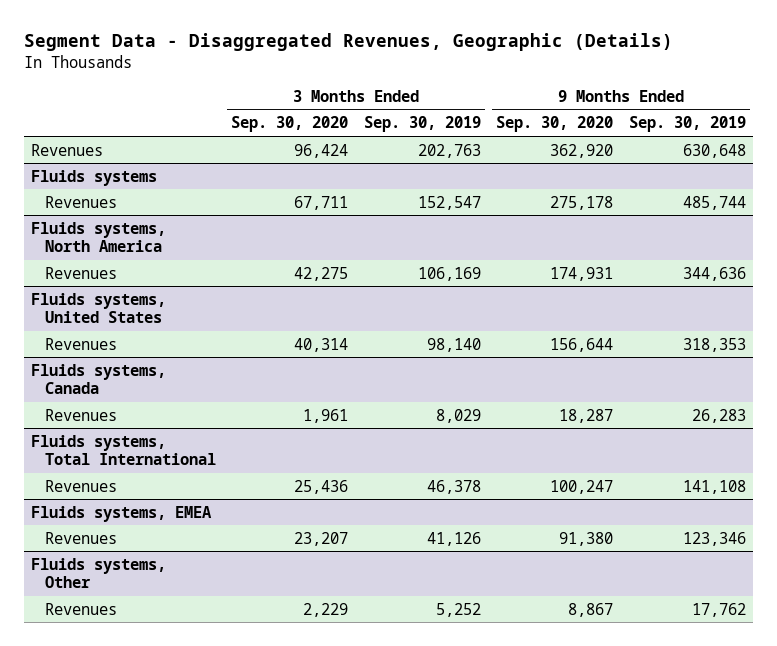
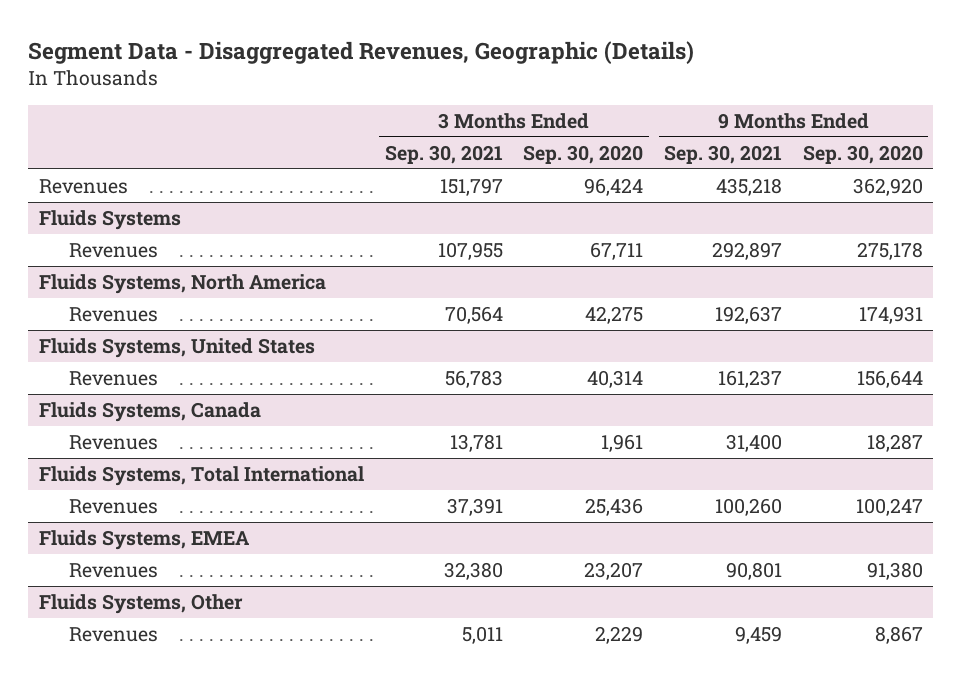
[363,116,481,133] Sep. 30, 2019 -> none
[628,116,746,133] Sep. 30, 2019 -> none
none -> [384,144,503,164] Sep. 30, 2021
none -> [664,144,783,164] Sep. 30, 2021
[31,169,158,186] Fluids systems -> [38,210,181,231] Fluids Systems
[31,221,167,253] Fluids systems, North America -> [38,274,326,295] Fluids Systems, North America
[31,292,167,324] Fluids systems, United States -> [38,338,315,359] Fluids Systems, United States
[31,363,167,395] Fluids systems, Canada -> [38,402,261,423] Fluids Systems, Canada
[31,434,216,466] Fluids systems, Total International -> [38,466,364,487] Fluids Systems, Total International
[31,505,213,522] Fluids systems, EMEA -> [38,530,249,551] Fluids Systems, EMEA
[31,557,167,589] Fluids systems, Other -> [38,594,243,615] Fluids Systems, Other

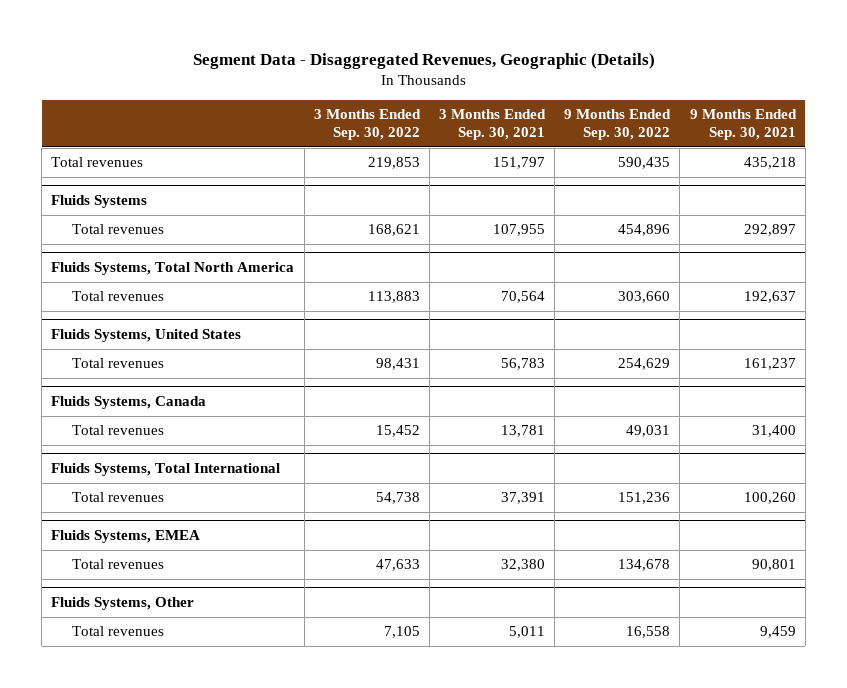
[523,144,644,164] Sep. 30, 2020 -> none
[803,144,924,164] Sep. 30, 2020 -> none
none -> [313,109,421,140] 3 Months Ended Sep. 30, 2022
none -> [564,109,672,140] 9 Months Ended Sep. 30, 2022
[38,179,128,195] Revenues -> [51,157,144,168] Total revenues
[68,243,158,259] Revenues -> [71,224,164,235] Total revenues
[38,274,326,295] Fluids Systems, North America -> [51,262,295,276] Fluids Systems, Total North America
[68,307,158,323] Revenues -> [71,291,164,302] Total revenues
[68,371,158,387] Revenues -> [71,358,164,369] Total revenues
[68,435,158,451] Revenues -> [71,425,164,436] Total revenues
[68,499,158,515] Revenues -> [71,492,164,503] Total revenues
[68,563,158,579] Revenues -> [71,559,164,570] Total revenues
[68,627,158,643] Revenues -> [71,626,164,637] Total revenues

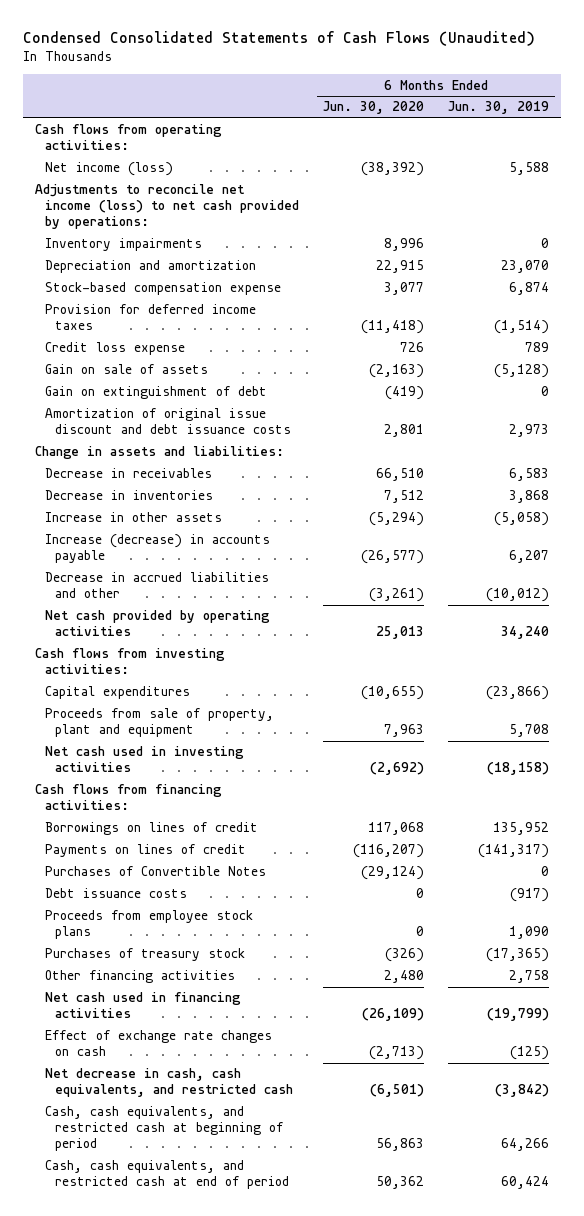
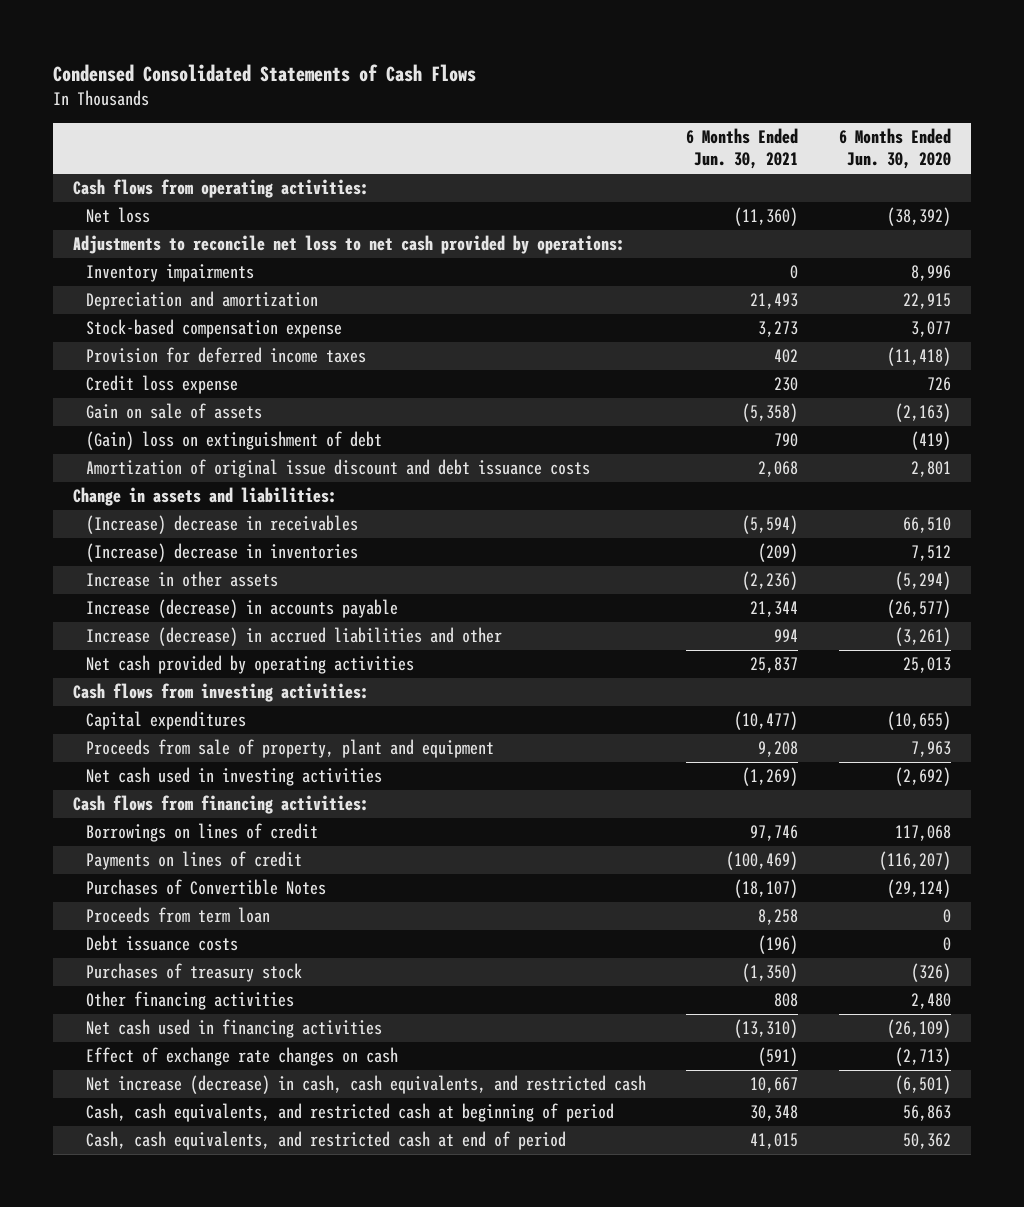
[22,31,535,47] Condensed Consolidated Statements of Cash Flows (Unaudited) -> [52,63,476,82] Condensed Consolidated Statements of Cash Flows
[448,101,550,115] Jun. 30, 2019 -> none
none -> [686,127,799,170] 6 Months Ended Jun. 30, 2021
[44,162,173,177] Net income (loss) -> [86,207,151,224] Net loss
[34,184,299,230] Adjustments to reconcile net income (loss) to net cash provided by operations: -> [72,235,625,255] Adjustments to reconcile net loss to net cash provided by operations:
[44,386,267,400] Gain on extinguishment of debt -> [86,431,383,451] (Gain) loss on extinguishment of debt
[44,468,212,479] Decrease in receivables -> [86,515,359,535] (Increase) decrease in receivables
[44,490,213,501] Decrease in inventories -> [86,543,359,563] (Increase) decrease in inventories
[44,572,269,599] Decrease in accrued liabilities and other -> [86,627,503,647] Increase (decrease) in accrued liabilities and other
none -> [86,907,271,924] Proceeds from term loan
[44,910,253,940] Proceeds from employee stock plans -> none
[44,1068,294,1098] Net decrease in cash, cash equivalents, and restricted cash -> [86,1075,647,1095] Net increase (decrease) in cash, cash equivalents, and restricted cash

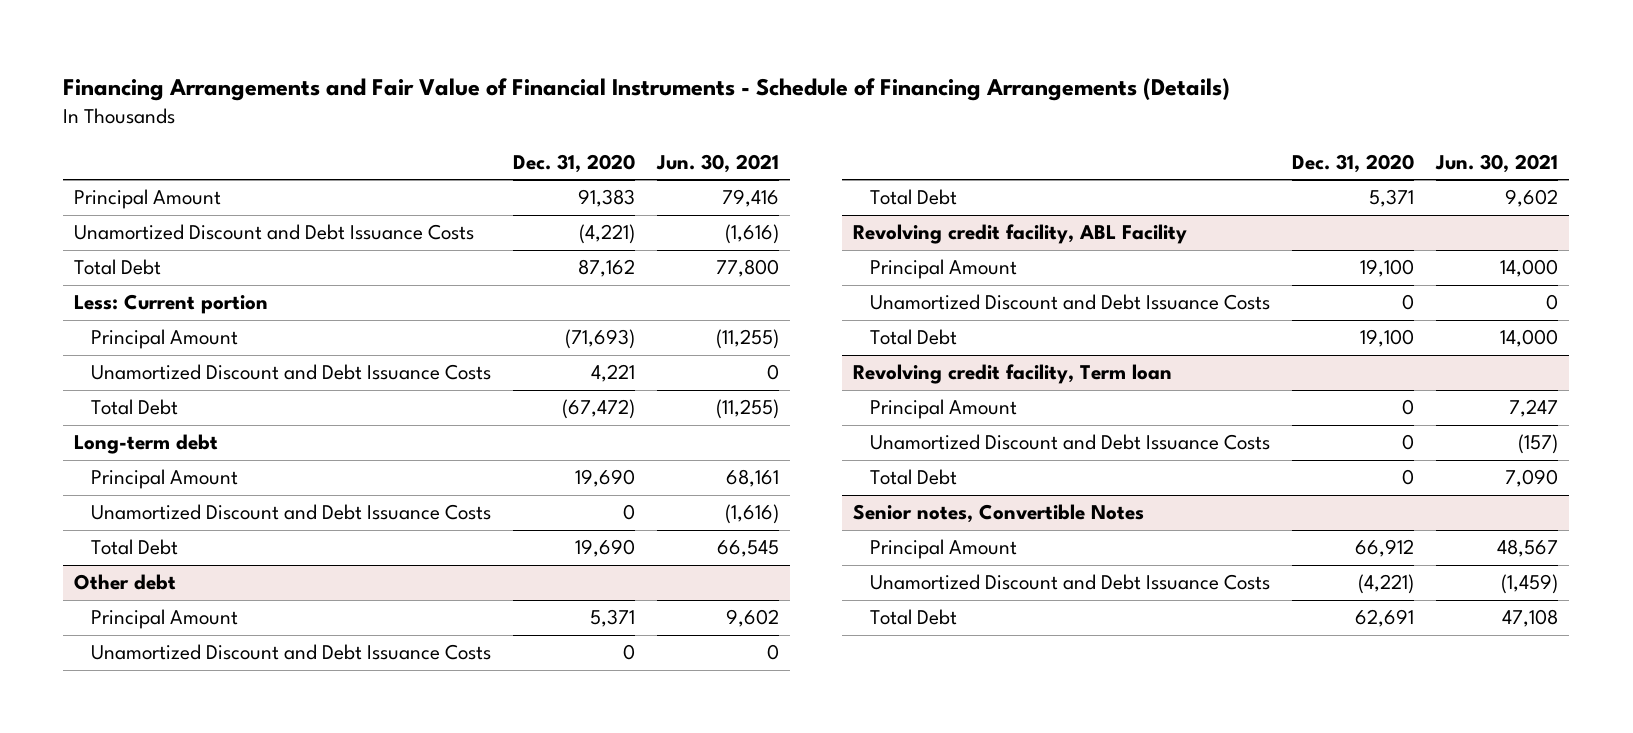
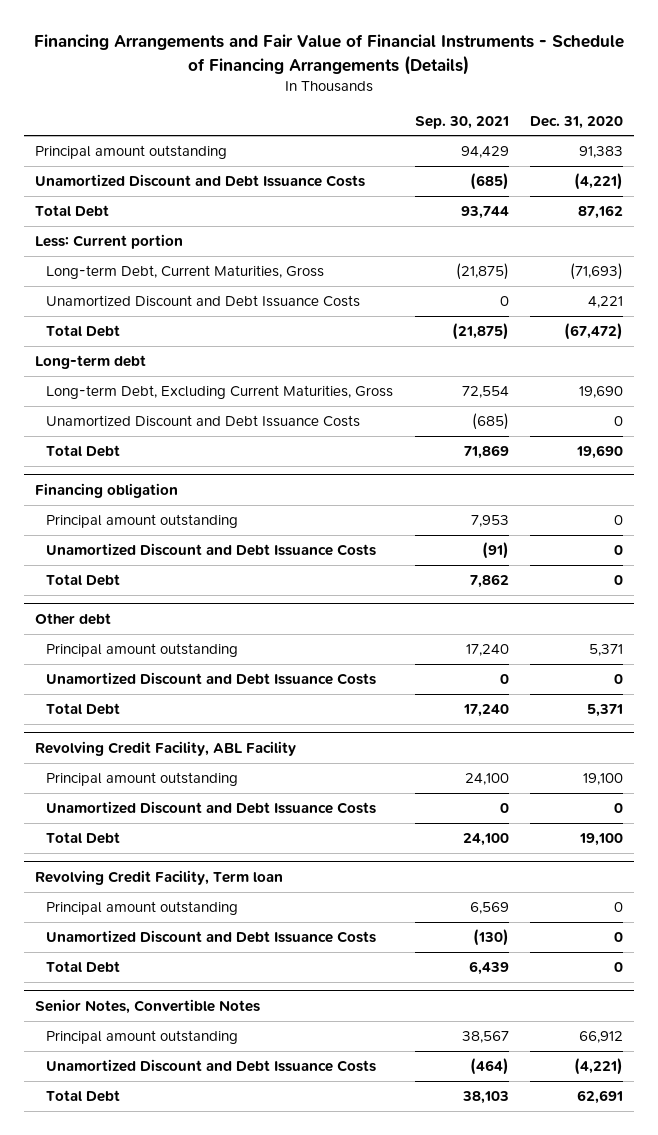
[656,153,780,173] Jun. 30, 2021 -> none
none -> [414,115,509,129] Sep. 30, 2021
[74,189,222,210] Principal Amount -> [35,144,228,159] Principal amount outstanding
[91,329,239,350] Principal Amount -> [45,264,324,279] Long-term Debt, Current Maturities, Gross
[91,469,239,490] Principal Amount -> [45,384,393,399] Long-term Debt, Excluding Current Maturities, Gross
none -> [35,482,179,498] Financing obligation
none -> [45,513,238,528] Principal amount outstanding
none -> [45,542,376,556] Unamortized Discount and Debt Issuance Costs
none -> [45,573,120,586] Total Debt
[91,609,239,630] Principal Amount -> [45,642,238,657] Principal amount outstanding
[853,224,1188,245] Revolving credit facility, ABL Facility -> [35,740,297,756] Revolving Credit Facility, ABL Facility
[870,259,1018,280] Principal Amount -> [45,771,238,786] Principal amount outstanding
[853,364,1173,385] Revolving credit facility, Term loan -> [35,869,284,885] Revolving Credit Facility, Term loan
[870,399,1018,420] Principal Amount -> [45,900,238,915] Principal amount outstanding
[853,504,1145,524] Senior notes, Convertible Notes -> [35,998,261,1014] Senior Notes, Convertible Notes
[870,539,1018,560] Principal Amount -> [45,1029,238,1044] Principal amount outstanding

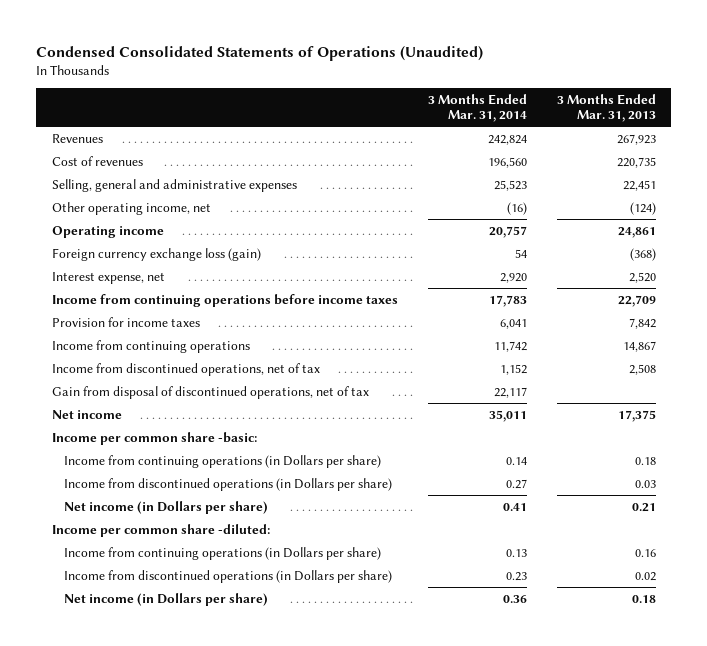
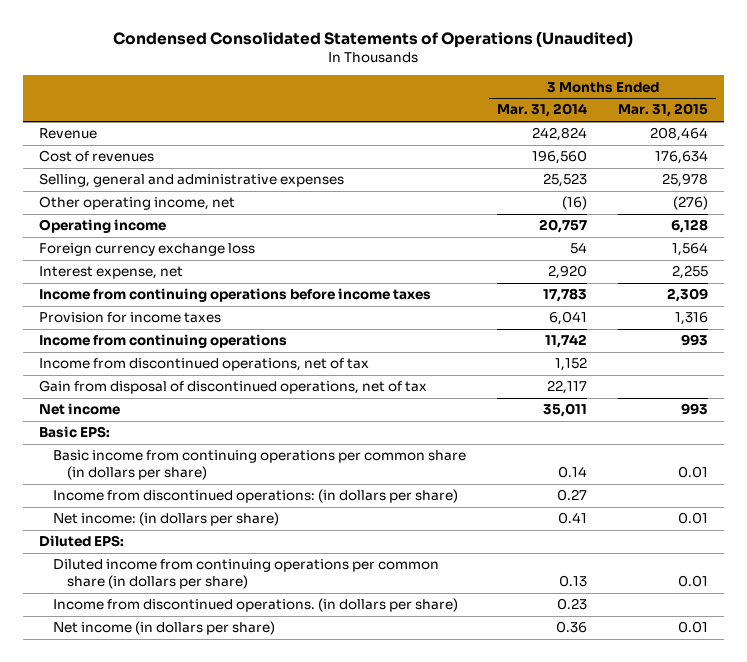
[556,93,656,123] 3 Months Ended Mar. 31, 2013 -> none
none -> [618,103,709,118] Mar. 31, 2015
[51,133,103,143] Revenues -> [38,128,97,140] Revenue
[51,247,261,261] Foreign currency exchange loss (gain) -> [38,243,255,257] Foreign currency exchange loss
[51,431,257,445] Income per common share -basic: -> none
[51,523,270,537] Income per common share -diluted: -> none
none -> [38,426,110,439] Basic EPS:
[63,454,381,468] Income from continuing operations (in Dollars per share) -> [52,450,466,481] Basic income from continuing operations per common share (in dollars per share)
[63,477,392,491] Income from discontinued operations (in Dollars per share) -> [52,489,458,504] Income from discontinued operations: (in dollars per share)
[63,500,268,514] Net income (in Dollars per share) -> [52,512,279,527] Net income: (in dollars per share)
none -> [38,535,124,548] Diluted EPS:
[63,546,381,560] Income from continuing operations (in Dollars per share) -> [52,559,439,590] Diluted income from continuing operations per common share (in dollars per share)
[63,569,392,583] Income from discontinued operations (in Dollars per share) -> [52,598,458,613] Income from discontinued operations. (in dollars per share)
[63,592,268,606] Net income (in Dollars per share) -> [52,621,275,636] Net income (in dollars per share)

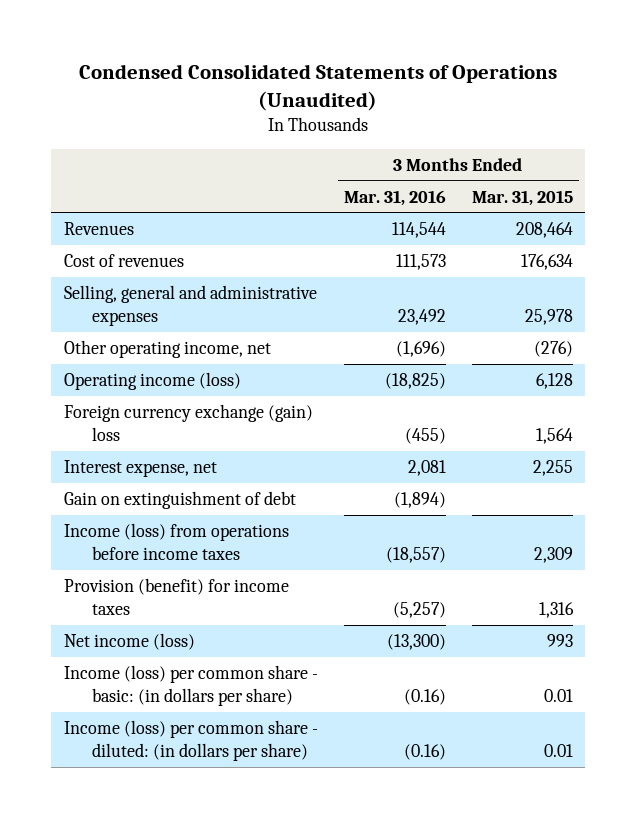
[496,103,587,118] Mar. 31, 2014 -> none
none -> [343,189,446,206] Mar. 31, 2016
[38,128,97,140] Revenue -> [64,221,135,235] Revenues
[38,219,166,234] Operating income -> [64,371,242,390] Operating income (loss)
[38,243,255,257] Foreign currency exchange loss -> [64,403,314,442] Foreign currency exchange (gain) loss
[38,334,287,349] Income from continuing operations -> none
[38,358,369,372] Income from discontinued operations, net of tax -> none
[38,380,427,395] Gain from disposal of discontinued operations, net of tax -> none
[38,426,110,439] Basic EPS: -> none
[52,450,466,481] Basic income from continuing operations per common share (in dollars per share) -> none
[52,489,458,504] Income from discontinued operations: (in dollars per share) -> none
[38,535,124,548] Diluted EPS: -> none
[52,559,439,590] Diluted income from continuing operations per common share (in dollars per share) -> none
[52,598,458,613] Income from discontinued operations. (in dollars per share) -> none
none -> [64,490,297,509] Gain on extinguishment of debt
[38,288,431,303] Income from continuing operations before income taxes -> [64,522,290,561] Income (loss) from operations before income taxes
[38,312,221,324] Provision for income taxes -> [64,577,290,616] Provision (benefit) for income taxes
[38,403,120,416] Net income -> [64,632,196,650] Net income (loss)
[52,512,279,527] Net income: (in dollars per share) -> [64,664,319,707] Income (loss) per common share - basic: (in dollars per share)
[52,621,275,636] Net income (in dollars per share) -> [64,719,319,762] Income (loss) per common share - diluted: (in dollars per share)

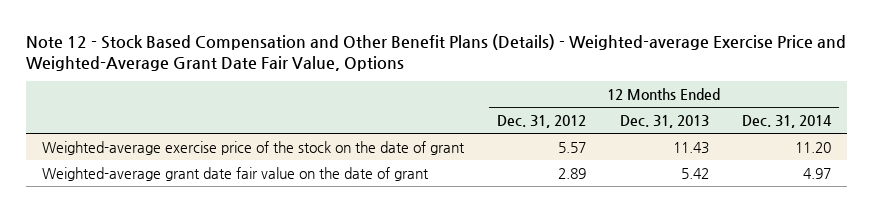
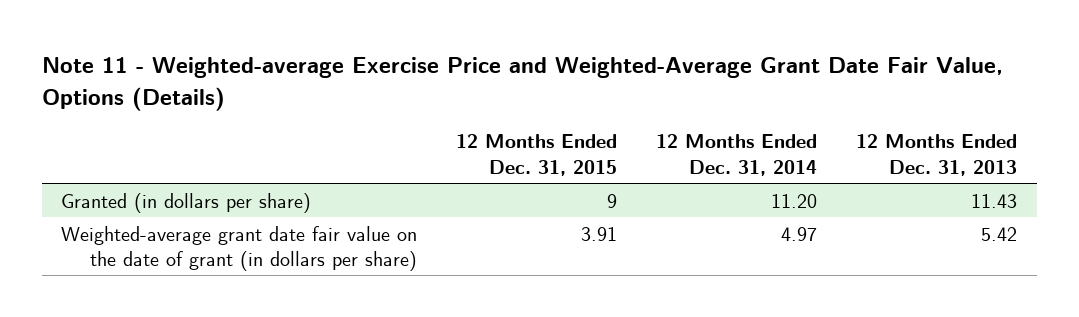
[25,33,846,71] Note 12 - Stock Based Compensation and Other Benefit Plans (Details) - Weighted-average Exercise Price and Weighted-Average Grant Date Fair Value, Options -> [41,57,1003,111] Note 11 - Weighted-average Exercise Price and Weighted-Average Grant Date Fair Value, Options (Details)
[497,114,587,128] Dec. 31, 2012 -> none
none -> [456,134,618,176] 12 Months Ended Dec. 31, 2015
[42,140,466,155] Weighted-average exercise price of the stock on the date of grant -> [61,192,312,213] Granted (in dollars per share)
[42,166,430,181] Weighted-average grant date fair value on the date of grant -> [61,225,418,271] Weighted-average grant date fair value on the date of grant (in dollars per share)

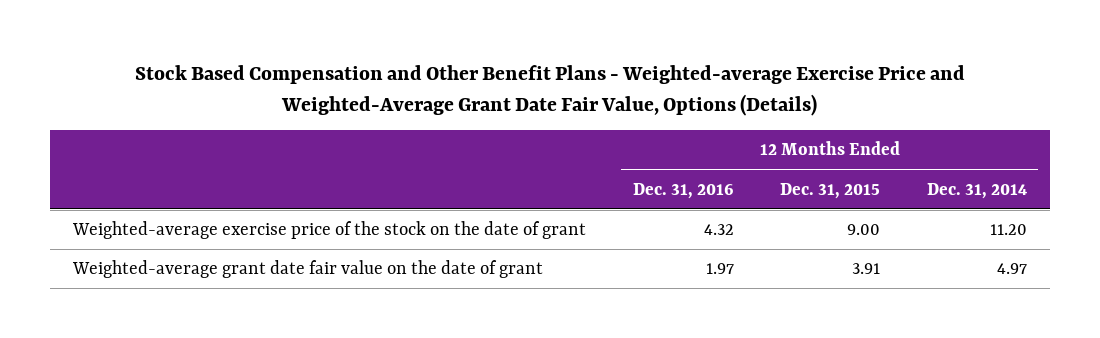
[41,57,1003,111] Note 11 - Weighted-average Exercise Price and Weighted-Average Grant Date Fair Value, Options (Details) -> [134,65,965,116] Stock Based Compensation and Other Benefit Plans - Weighted-average Exercise Price and Weighted-Average Grant Date Fair Value, Options (Details)
[856,134,1018,176] 12 Months Ended Dec. 31, 2013 -> none
none -> [632,182,734,199] Dec. 31, 2016
[61,192,312,213] Granted (in dollars per share) -> none
none -> [72,221,587,240] Weighted-average exercise price of the stock on the date of grant
[61,225,418,271] Weighted-average grant date fair value on the date of grant (in dollars per share) -> [72,260,544,279] Weighted-average grant date fair value on the date of grant

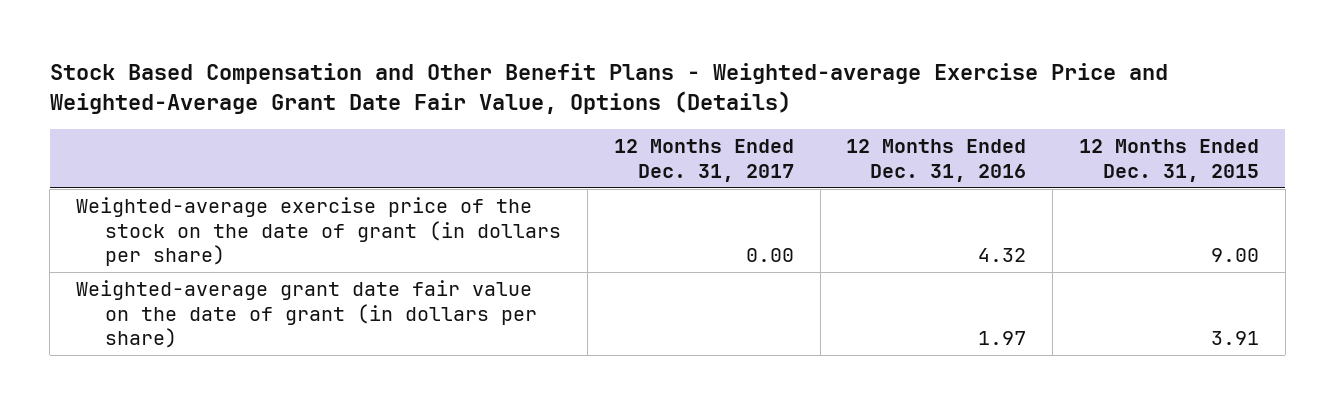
[926,182,1027,199] Dec. 31, 2014 -> none
none -> [613,139,794,182] 12 Months Ended Dec. 31, 2017
[72,221,587,240] Weighted-average exercise price of the stock on the date of grant -> [75,197,562,266] Weighted-average exercise price of the stock on the date of grant (in dollars per share)
[72,260,544,279] Weighted-average grant date fair value on the date of grant -> [75,280,538,348] Weighted-average grant date fair value on the date of grant (in dollars per share)

